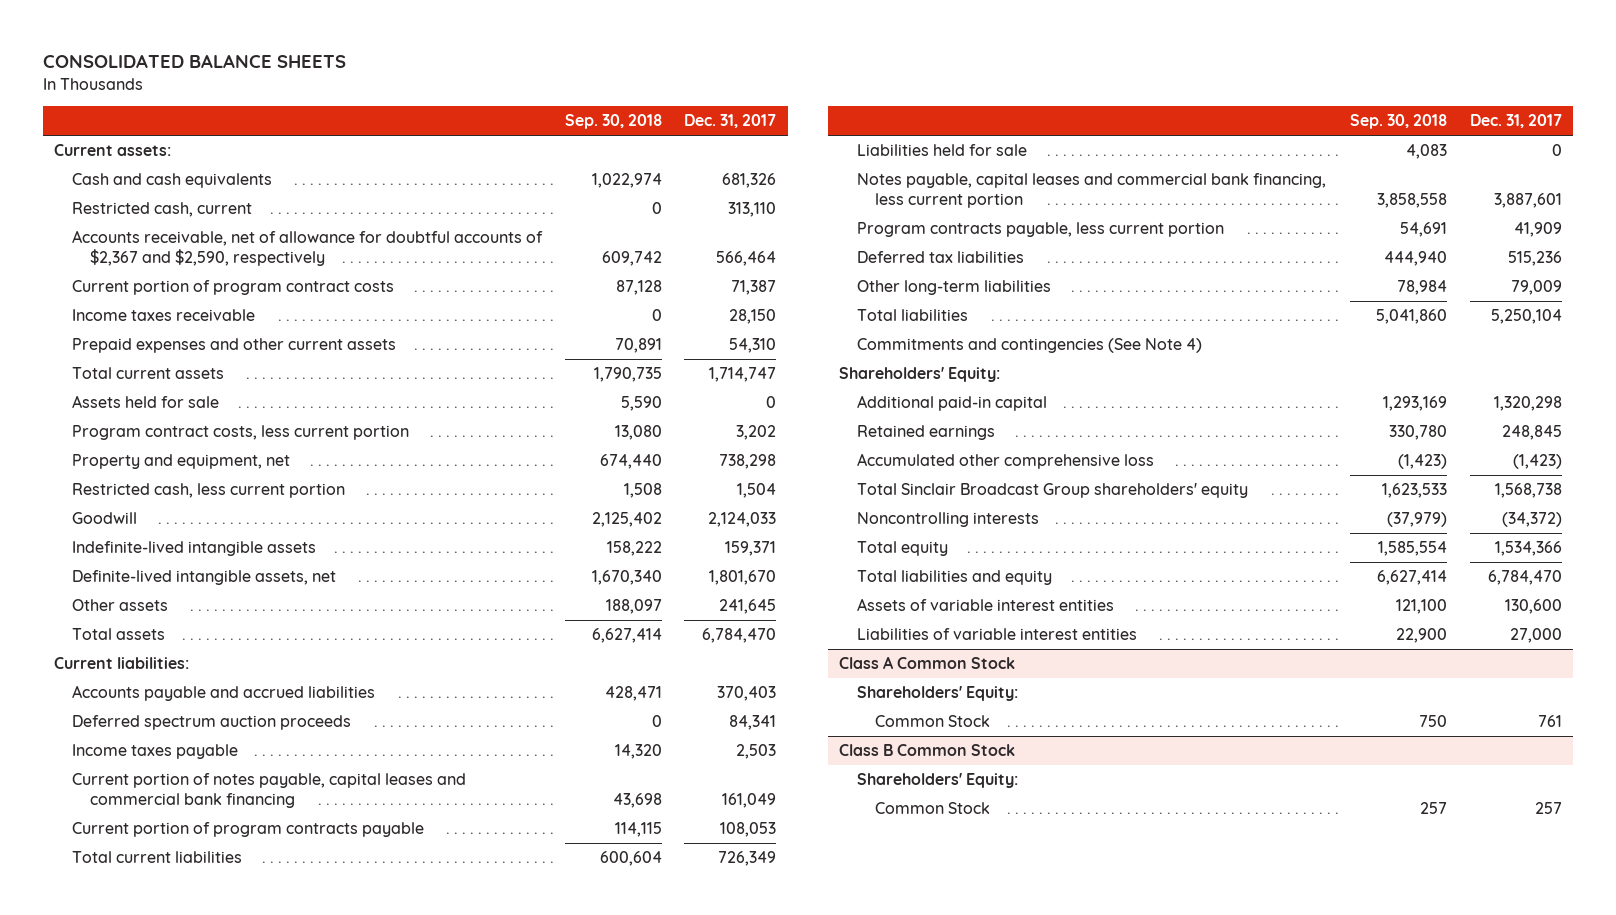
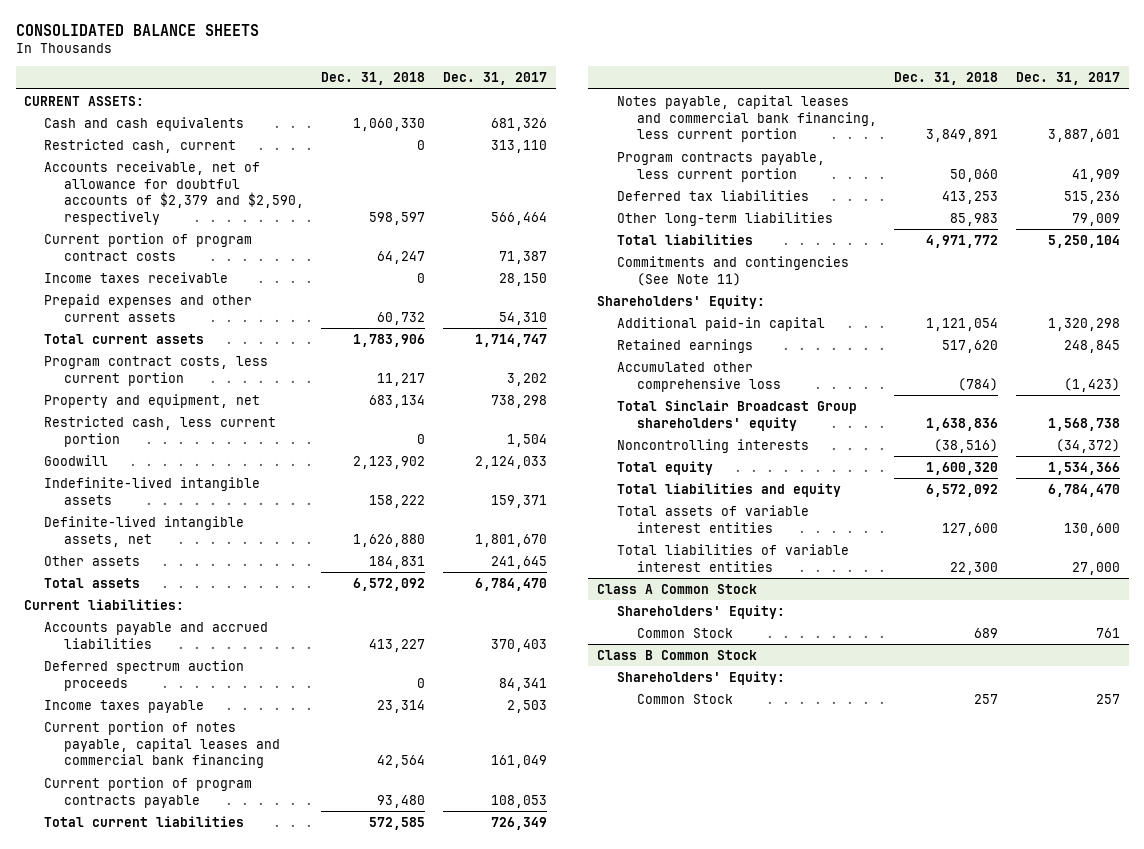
[564,114,662,130] Sep. 30, 2018 -> none
none -> [321,72,426,86] Dec. 31, 2018
[54,144,172,157] Current assets: -> [24,95,145,106] CURRENT ASSETS:
[72,230,544,266] Accounts receivable, net of allowance for doubtful accounts of $2,367 and $2,590, respectively -> [44,160,304,226] Accounts receivable, net of allowance for doubtful accounts of $2,379 and $2,590, respectively
[72,395,220,409] Assets held for sale -> none
[857,144,1028,157] Liabilities held for sale -> none
[857,338,1203,354] Commitments and contingencies (See Note 4) -> [616,255,849,286] Commitments and contingencies (See Note 11)
[857,598,1115,612] Assets of variable interest entities -> [616,504,809,533] Total assets of variable interest entities
[857,628,1138,641] Liabilities of variable interest entities -> [616,543,849,572] Total liabilities of variable interest entities

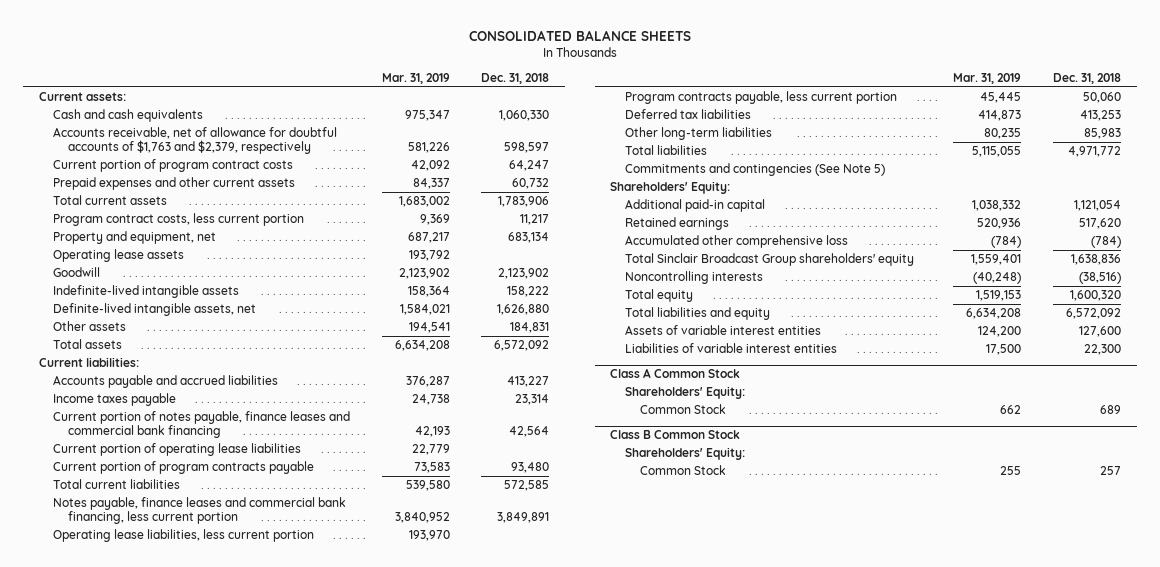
[442,72,547,86] Dec. 31, 2017 -> none
none -> [381,73,450,85] Mar. 31, 2019
[24,95,145,106] CURRENT ASSETS: -> [38,91,126,101] Current assets:
[44,138,237,153] Restricted cash, current -> none
[44,160,304,226] Accounts receivable, net of allowance for doubtful accounts of $2,379 and $2,590, respectively -> [53,126,338,155] Accounts receivable, net of allowance for doubtful accounts of $1,763 and $2,379, respectively
[44,271,229,283] Income taxes receivable -> none
[44,415,277,447] Restricted cash, less current portion -> none
none -> [53,248,185,262] Operating lease assets
[44,659,245,691] Deferred spectrum auction proceeds -> none
[44,720,280,769] Current portion of notes payable, capital leases and commercial bank financing -> [53,410,351,439] Current portion of notes payable, finance leases and commercial bank financing
none -> [53,442,302,456] Current portion of operating lease liabilities
[616,94,877,143] Notes payable, capital leases and commercial bank financing, less current portion -> [53,496,347,525] Notes payable, finance leases and commercial bank financing, less current portion
none -> [53,528,315,542] Operating lease liabilities, less current portion
[616,255,849,286] Commitments and contingencies (See Note 11) -> [624,162,885,176] Commitments and contingencies (See Note 5)
[616,504,809,533] Total assets of variable interest entities -> [624,324,821,335] Assets of variable interest entities
[616,543,849,572] Total liabilities of variable interest entities -> [624,342,837,353] Liabilities of variable interest entities

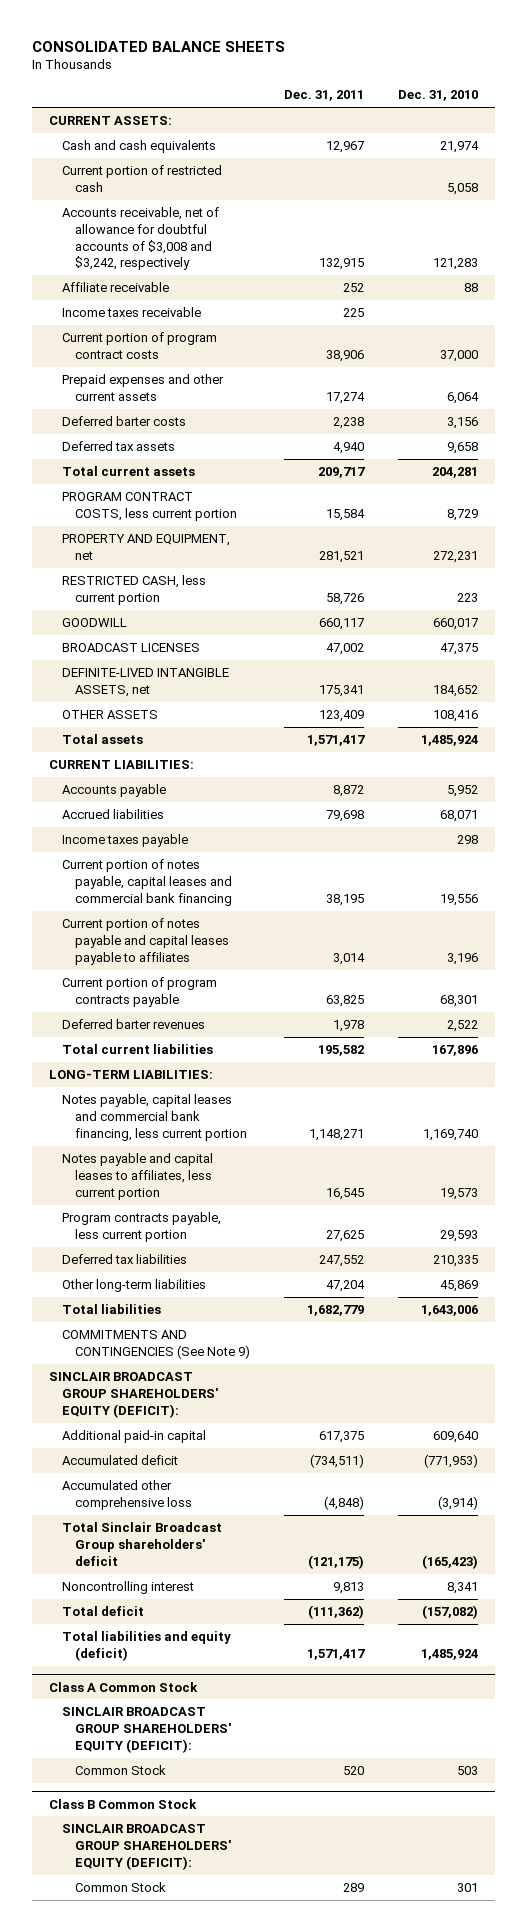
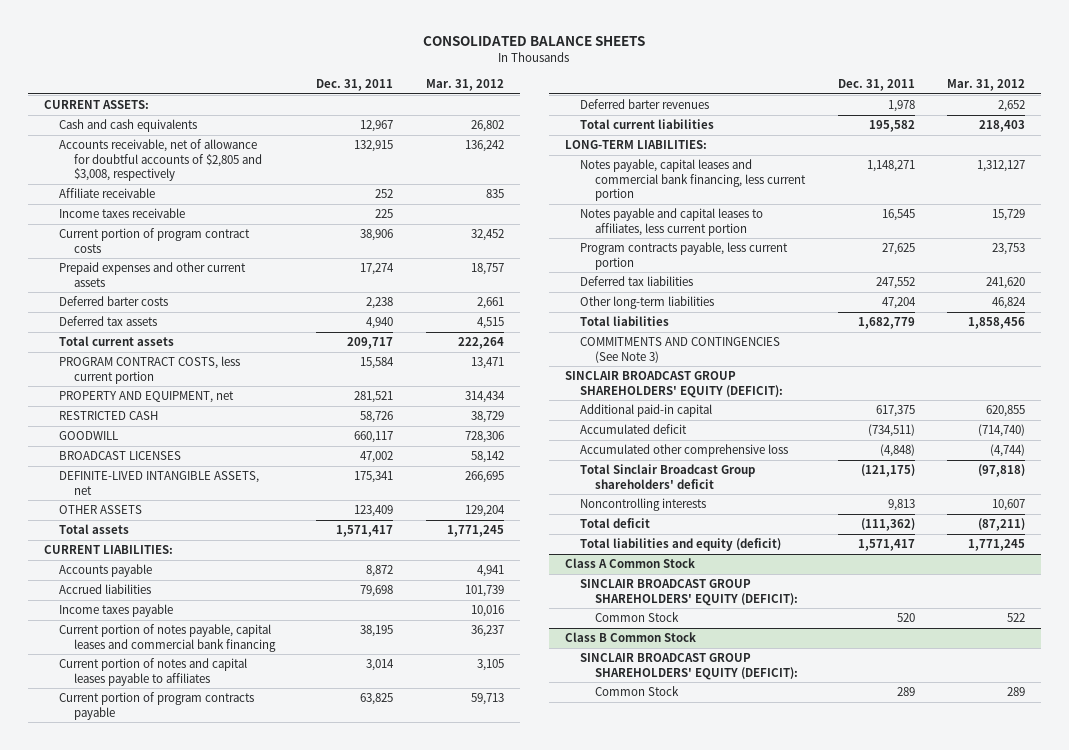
[398,90,479,102] Dec. 31, 2010 -> none
none -> [425,78,504,91] Mar. 31, 2012
[61,165,222,192] Current portion of restricted cash -> none
[61,207,219,271] Accounts receivable, net of allowance for doubtful accounts of $3,008 and $3,242, respectively -> [59,139,263,181] Accounts receivable, net of allowance for doubtful accounts of $2,805 and $3,008, respectively
[61,575,206,605] RESTRICTED CASH, less current portion -> [59,411,159,421] RESTRICTED CASH
[61,918,229,965] Current portion of notes payable and capital leases payable to affiliates -> [59,658,248,686] Current portion of notes and capital leases payable to affiliates
[61,1330,250,1359] COMMITMENTS AND CONTINGENCIES (See Note 9) -> [580,337,781,363] COMMITMENTS AND CONTINGENCIES (See Note 3)
[61,1581,194,1595] Noncontrolling interest -> [580,498,707,512] Noncontrolling interests

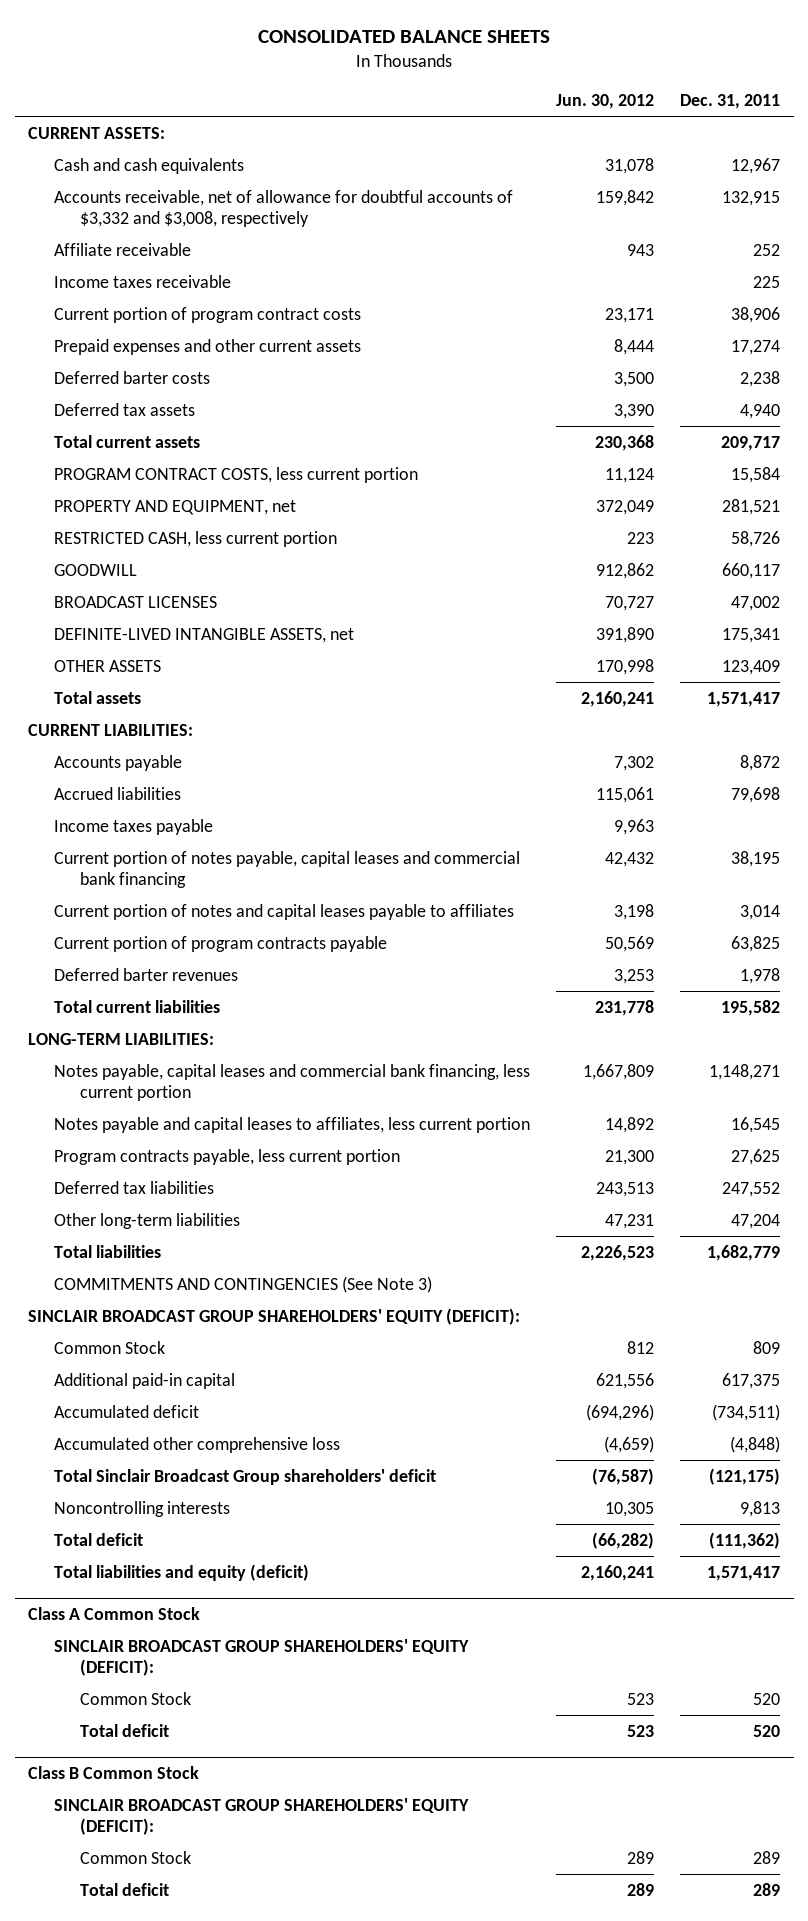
[425,78,504,91] Mar. 31, 2012 -> none
none -> [556,94,655,110] Jun. 30, 2012
[59,139,263,181] Accounts receivable, net of allowance for doubtful accounts of $2,805 and $3,008, respectively -> [54,189,514,227] Accounts receivable, net of allowance for doubtful accounts of $3,332 and $3,008, respectively
[59,411,159,421] RESTRICTED CASH -> [54,530,338,547] RESTRICTED CASH, less current portion
none -> [54,1340,166,1354] Common Stock
none -> [80,1723,170,1737] Total deficit
none -> [80,1882,170,1896] Total deficit

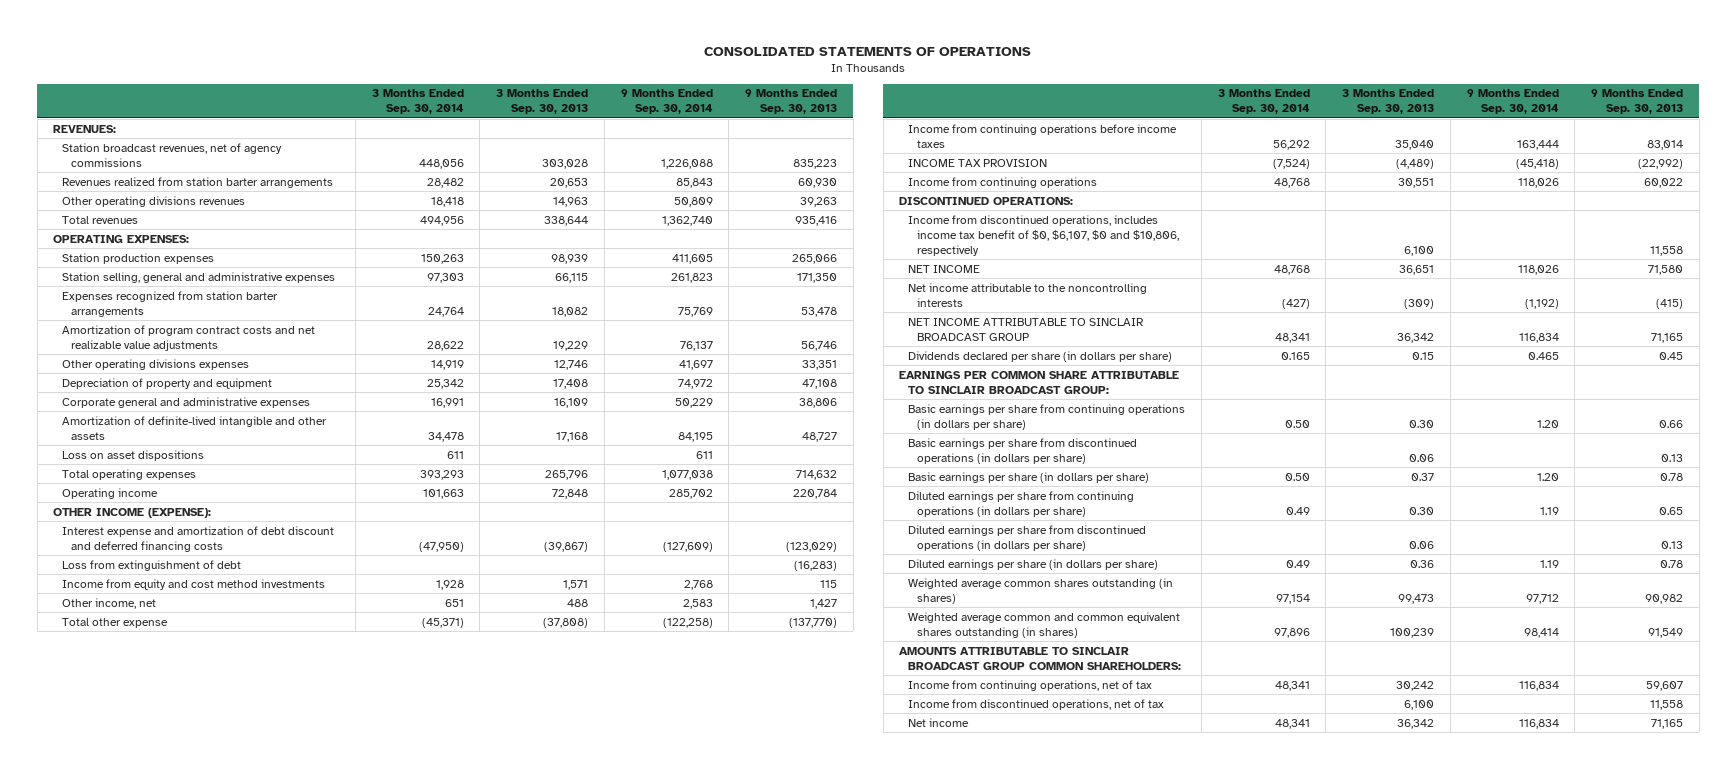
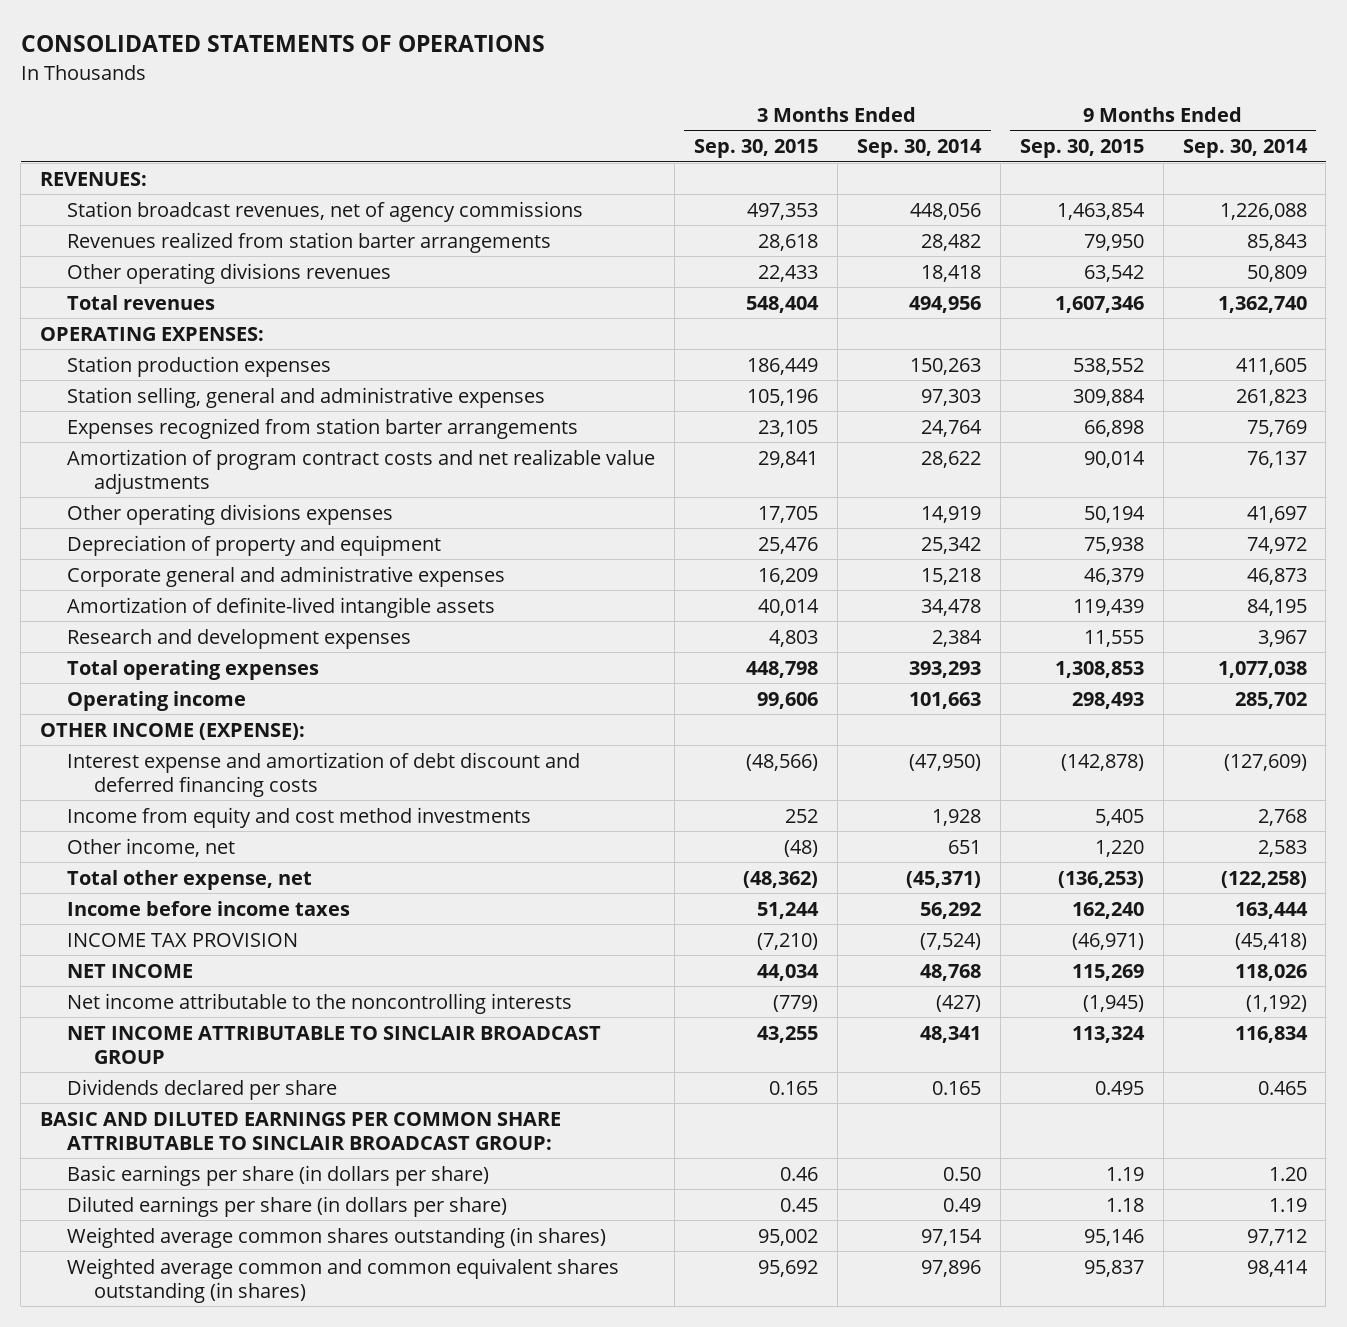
[496,89,589,115] 3 Months Ended Sep. 30, 2013 -> none
[745,89,838,115] 9 Months Ended Sep. 30, 2013 -> none
none -> [693,139,818,159] Sep. 30, 2015
none -> [1019,139,1144,159] Sep. 30, 2015
[62,449,205,461] Loss on asset dispositions -> none
[430,397,464,408] 16,991 -> [920,567,981,585] 15,218
[674,397,713,408] 50,229 -> [1246,567,1307,585] 46,873
[62,415,328,440] Amortization of definite-lived intangible and other assets -> [67,596,496,618] Amortization of definite-lived intangible assets
none -> [67,628,412,649] Research and development expenses
[62,559,242,571] Loss from extinguishment of debt -> none
[62,617,169,628] Total other expense -> [67,869,313,890] Total other expense, net
[908,123,1178,148] Income from continuing operations before income taxes -> [67,900,351,916] Income before income taxes
[908,176,1098,188] Income from continuing operations -> none
[899,196,1074,205] DISCONTINUED OPERATIONS: -> none
[908,214,1180,256] Income from discontinued operations, includes income tax benefit of $0, $6,107, $0 and $10,806, respectively -> none
[908,403,1186,430] Basic earnings per share from continuing operations (in dollars per share) -> none
[908,437,1138,464] Basic earnings per share from discontinued operations (in dollars per share) -> none
[908,350,1173,362] Dividends declared per share (in dollars per share) -> [67,1078,338,1100] Dividends declared per share
[899,370,1180,394] EARNINGS PER COMMON SHARE ATTRIBUTABLE TO SINCLAIR BROADCAST GROUP: -> [40,1111,562,1151] BASIC AND DILUTED EARNINGS PER COMMON SHARE ATTRIBUTABLE TO SINCLAIR BROADCAST GROUP:
[908,490,1135,517] Diluted earnings per share from continuing operations (in dollars per share) -> none
[908,524,1147,551] Diluted earnings per share from discontinued operations (in dollars per share) -> none
[899,646,1182,670] AMOUNTS ATTRIBUTABLE TO SINCLAIR BROADCAST GROUP COMMON SHAREHOLDERS: -> none
[908,679,1153,691] Income from continuing operations, net of tax -> none
[908,698,1165,710] Income from discontinued operations, net of tax -> none
[908,717,970,727] Net income -> none

